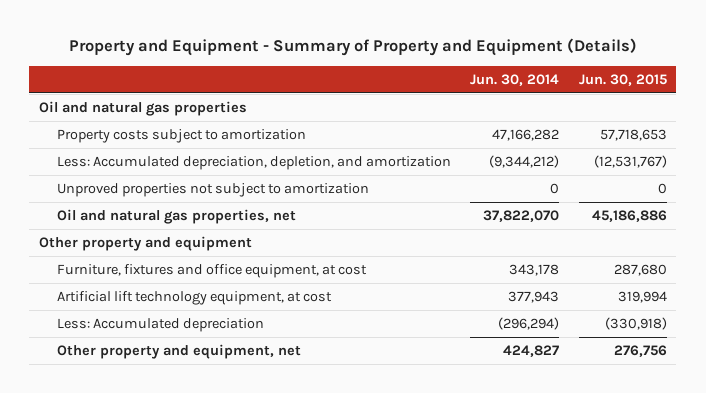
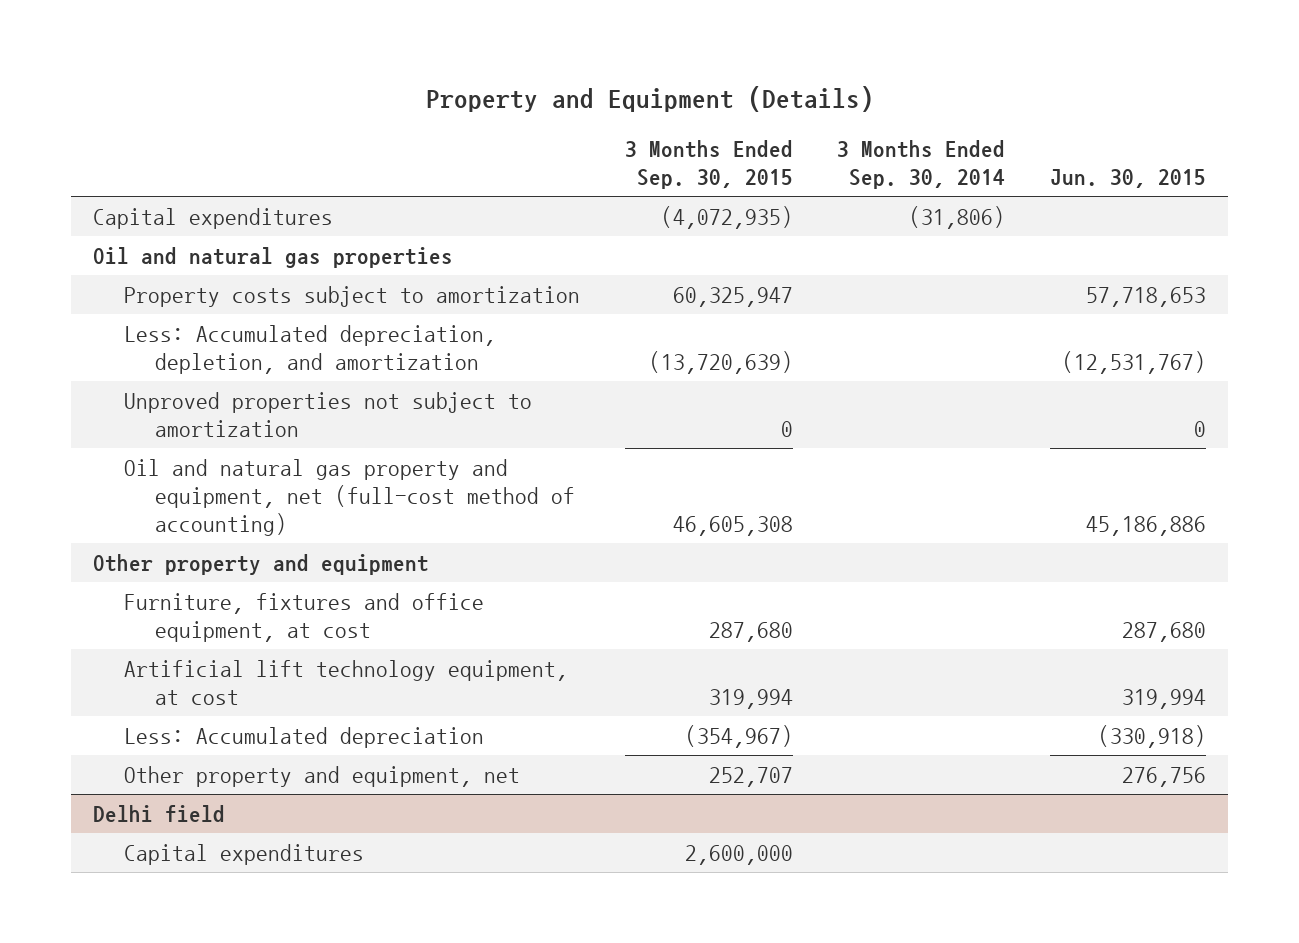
[68,38,637,57] Property and Equipment - Summary of Property and Equipment (Details) -> [425,85,874,112] Property and Equipment (Details)
[470,73,560,86] Jun. 30, 2014 -> none
none -> [624,140,793,190] 3 Months Ended Sep. 30, 2015
none -> [837,140,1006,190] 3 Months Ended Sep. 30, 2014
none -> [92,207,333,229] Capital expenditures
[57,209,297,225] Oil and natural gas properties, net -> [124,458,576,536] Oil and natural gas property and equipment, net (full-cost method of accounting)
none -> [92,804,225,822] Delhi field
none -> [124,843,365,865] Capital expenditures

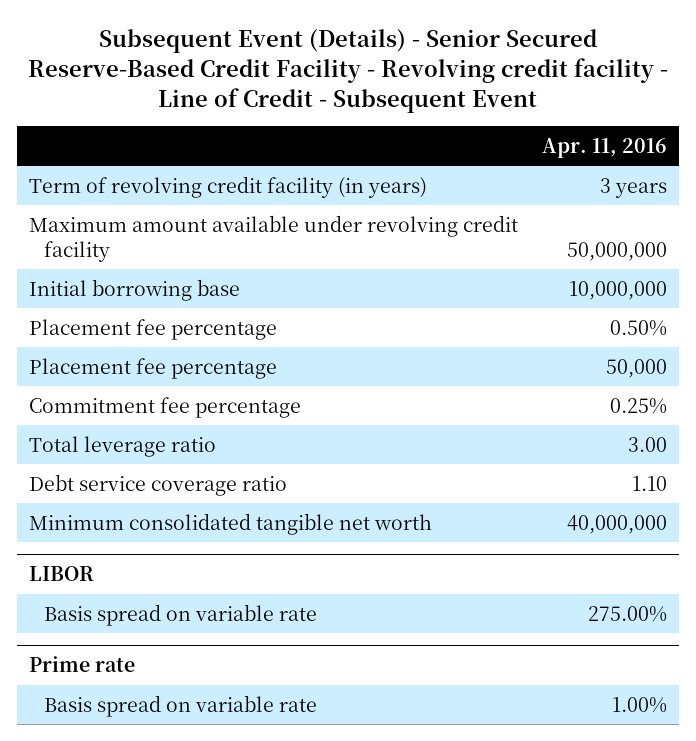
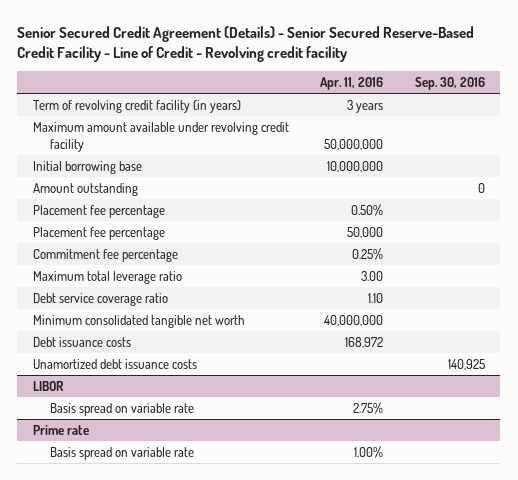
[27,28,668,113] Subsequent Event (Details) - Senior Secured Reserve-Based Credit Facility - Revolving credit facility - Line of Credit - Subsequent Event -> [17,25,475,63] Senior Secured Credit Agreement (Details) - Senior Secured Reserve-Based Credit Facility - Line of Credit - Revolving credit facility
none -> [414,77,485,91] Sep. 30, 2016
none -> [33,182,139,196] Amount outstanding
[28,435,216,457] Total leverage ratio -> [33,270,183,284] Maximum total leverage ratio
none -> [33,336,132,347] Debt issuance costs
none -> [33,358,198,369] Unamortized debt issuance costs
[587,605,667,622] 275.00% -> [353,401,384,414] 2.75%

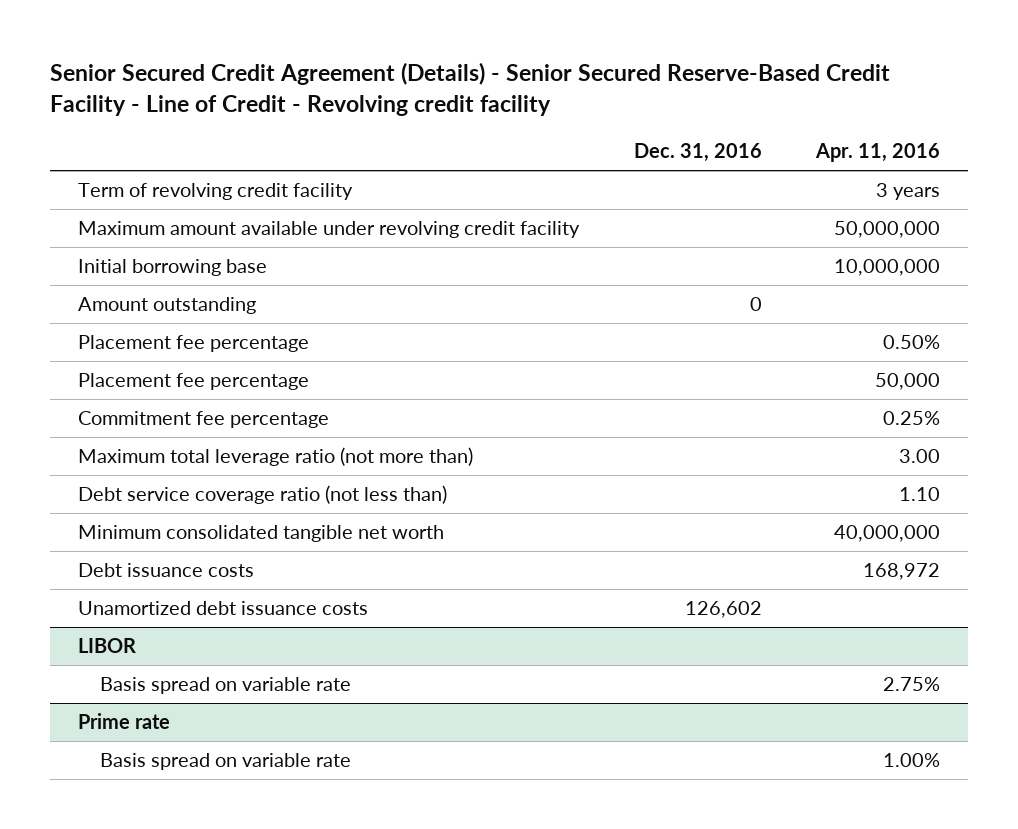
[414,77,485,91] Sep. 30, 2016 -> none
none -> [633,143,762,163] Dec. 31, 2016
[33,99,242,113] Term of revolving credit facility (in years) -> [77,183,353,201] Term of revolving credit facility
[33,270,183,284] Maximum total leverage ratio -> [77,447,473,467] Maximum total leverage ratio (not more than)
[33,292,169,306] Debt service coverage ratio -> [77,485,447,505] Debt service coverage ratio (not less than)

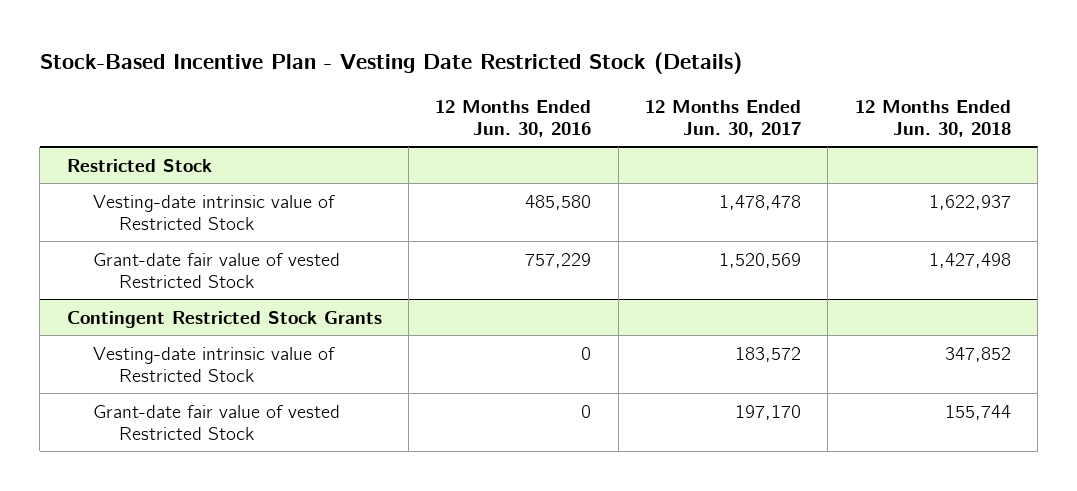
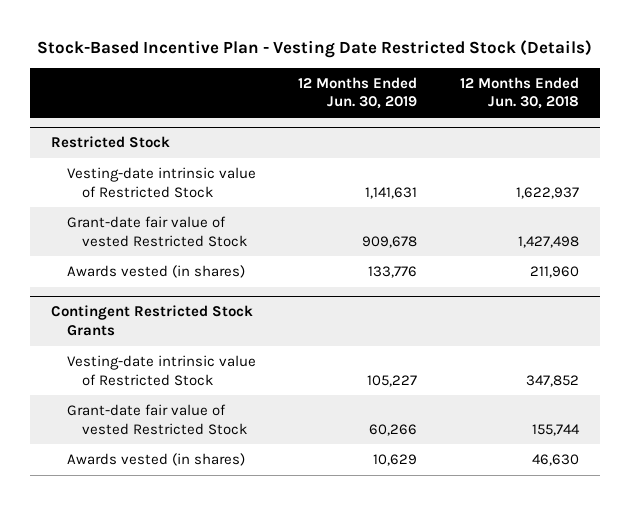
[435,99,592,137] 12 Months Ended Jun. 30, 2016 -> none
[645,99,802,137] 12 Months Ended Jun. 30, 2017 -> none
none -> [298,76,418,110] 12 Months Ended Jun. 30, 2019
none -> [66,264,245,278] Awards vested (in shares)
none -> [66,452,245,466] Awards vested (in shares)

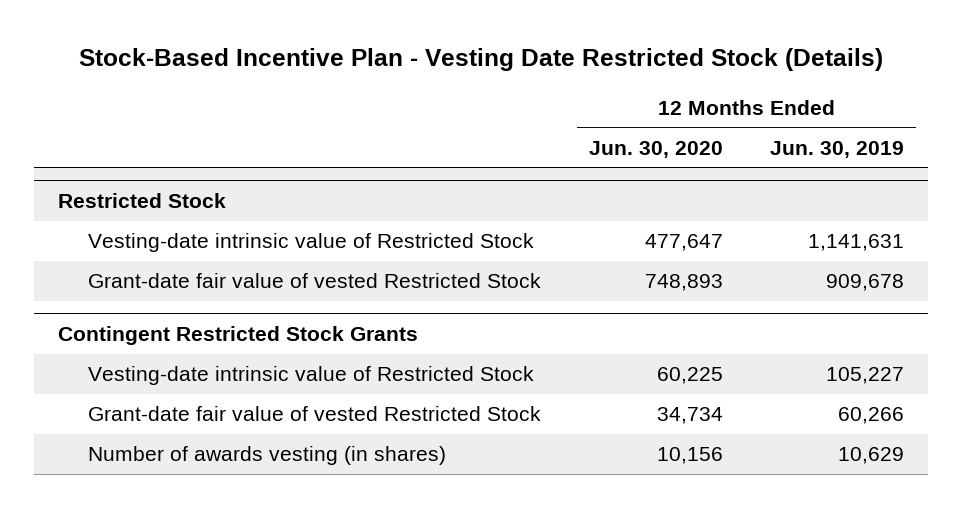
[459,76,579,110] 12 Months Ended Jun. 30, 2018 -> none
none -> [588,140,723,158] Jun. 30, 2020
[66,264,245,278] Awards vested (in shares) -> none
[66,452,245,466] Awards vested (in shares) -> [87,446,446,466] Number of awards vesting (in shares)

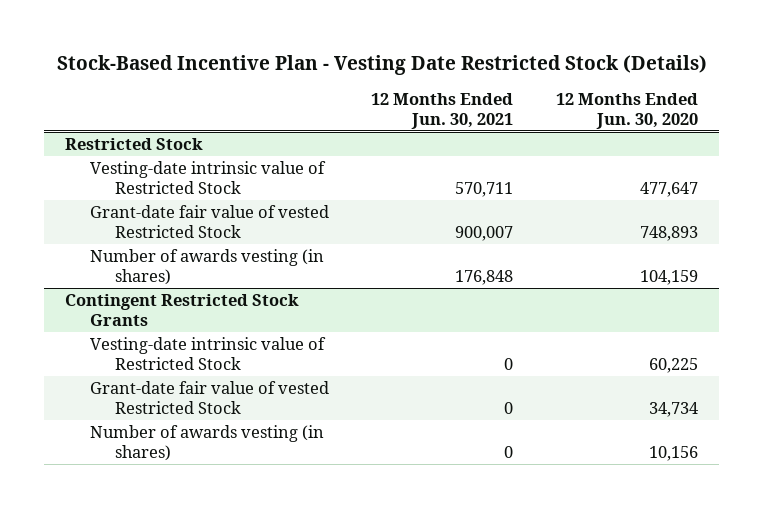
[770,140,905,158] Jun. 30, 2019 -> none
none -> [371,93,514,129] 12 Months Ended Jun. 30, 2021
none -> [90,249,325,285] Number of awards vesting (in shares)

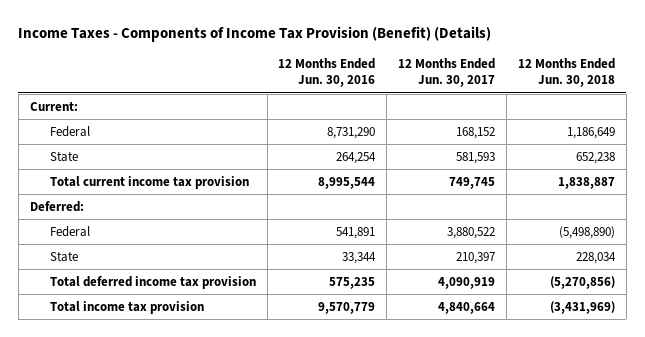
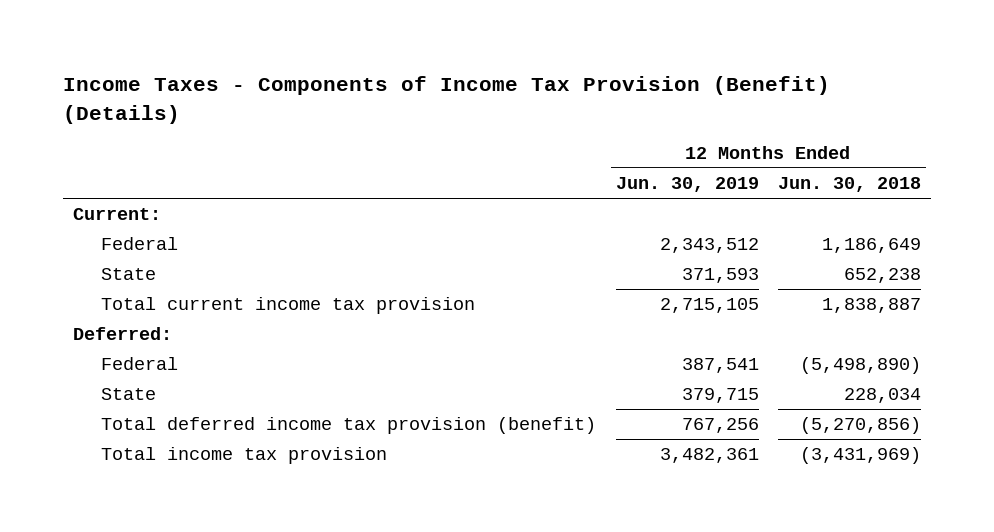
[278,58,376,88] 12 Months Ended Jun. 30, 2016 -> none
[398,58,496,88] 12 Months Ended Jun. 30, 2017 -> none
none -> [615,177,759,193] Jun. 30, 2019
[49,276,256,290] Total deferred income tax provision -> [100,417,596,435] Total deferred income tax provision (benefit)

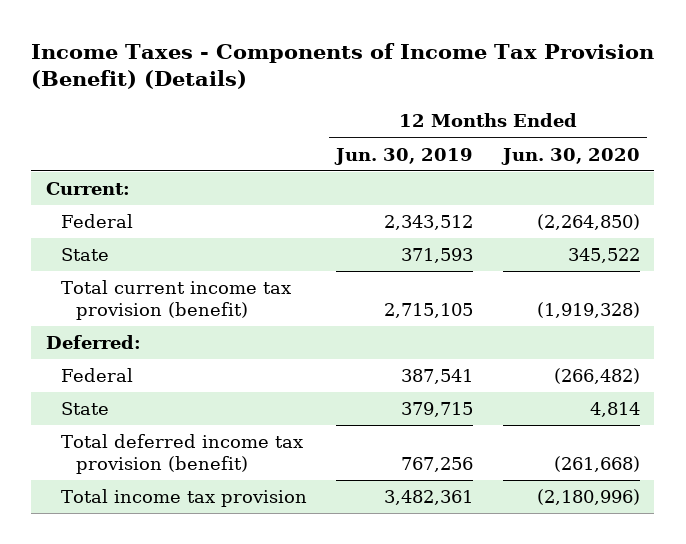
[778,177,922,193] Jun. 30, 2018 -> none
none -> [500,147,640,165] Jun. 30, 2020
[100,297,475,315] Total current income tax provision -> [60,280,291,320] Total current income tax provision (benefit)

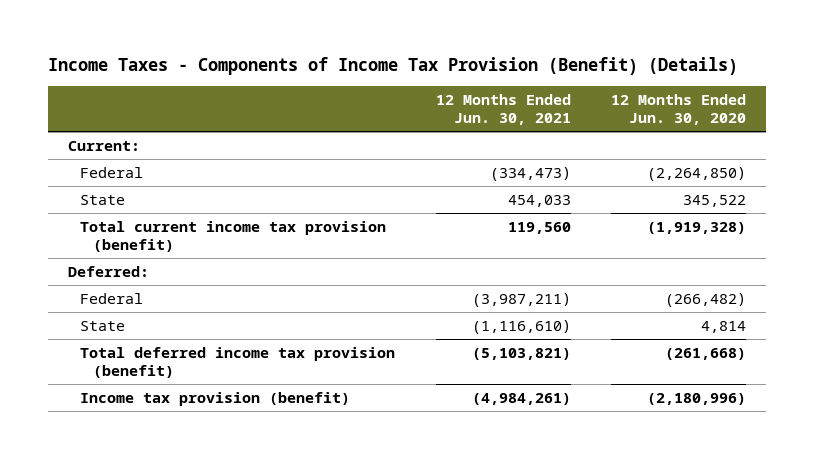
[334,147,474,165] Jun. 30, 2019 -> none
none -> [435,93,571,126] 12 Months Ended Jun. 30, 2021
[60,489,307,508] Total income tax provision -> [80,391,351,406] Income tax provision (benefit)

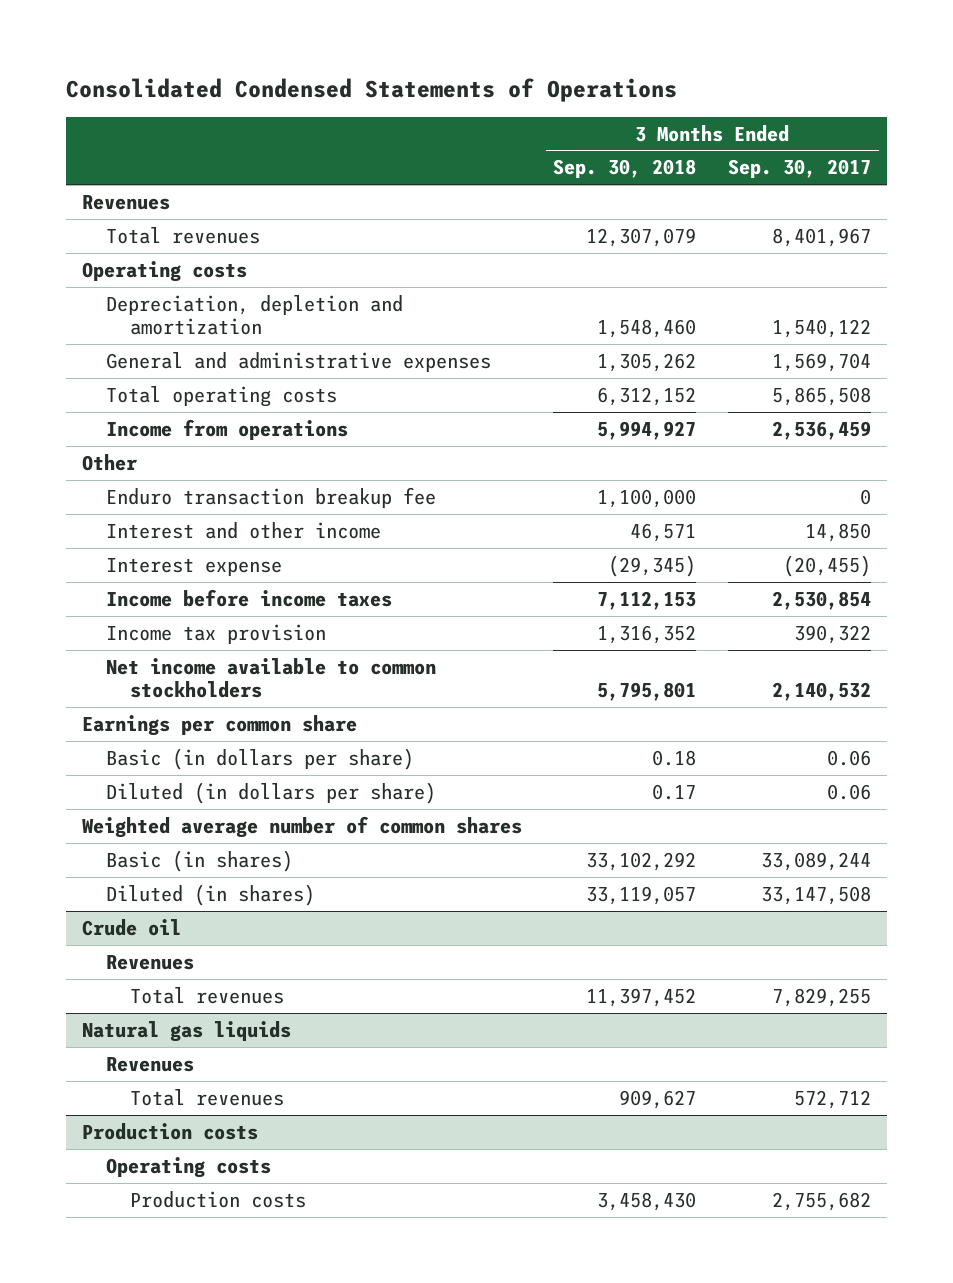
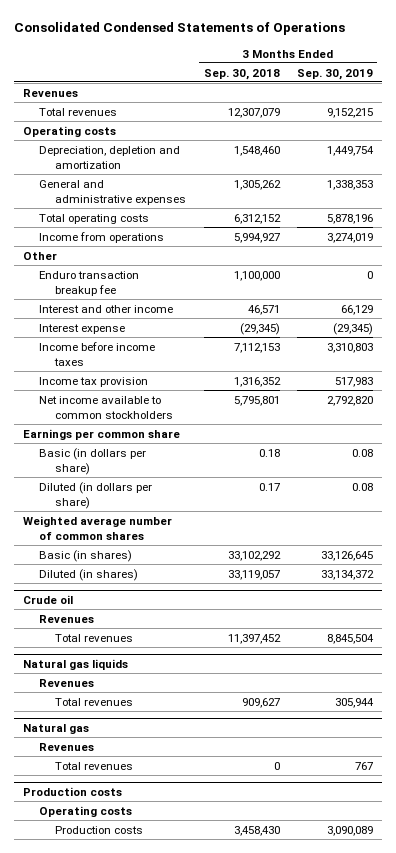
[728,159,872,179] Sep. 30, 2017 -> none
none -> [297,68,374,80] Sep. 30, 2019
none -> [22,724,89,735] Natural gas
none -> [39,742,95,751] Revenues
none -> [55,761,134,770] Total revenues

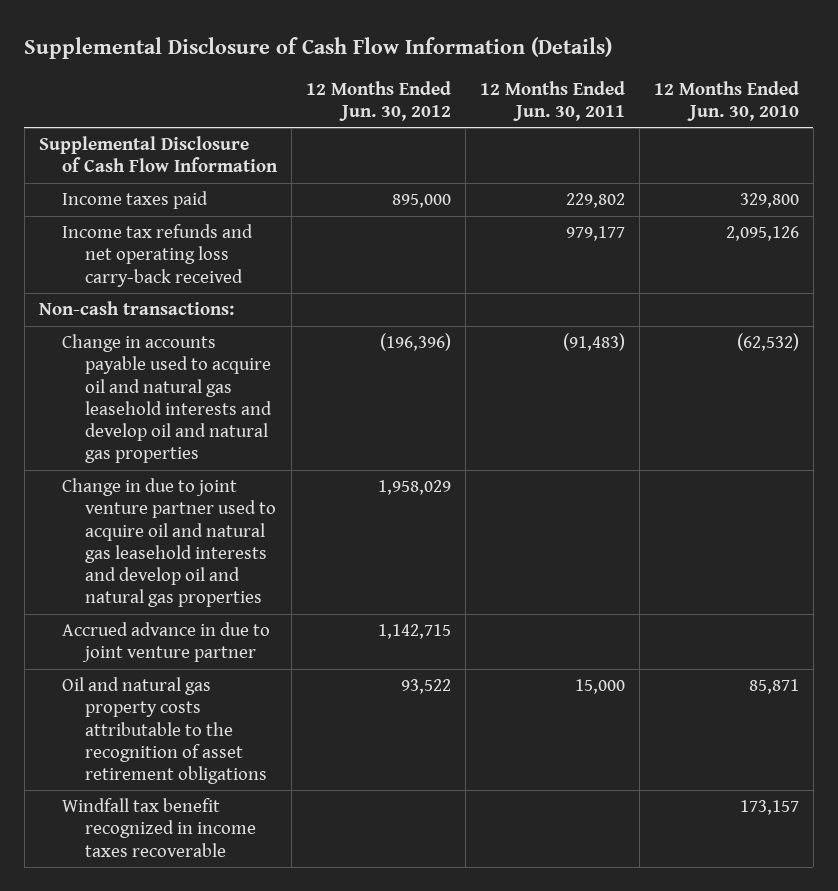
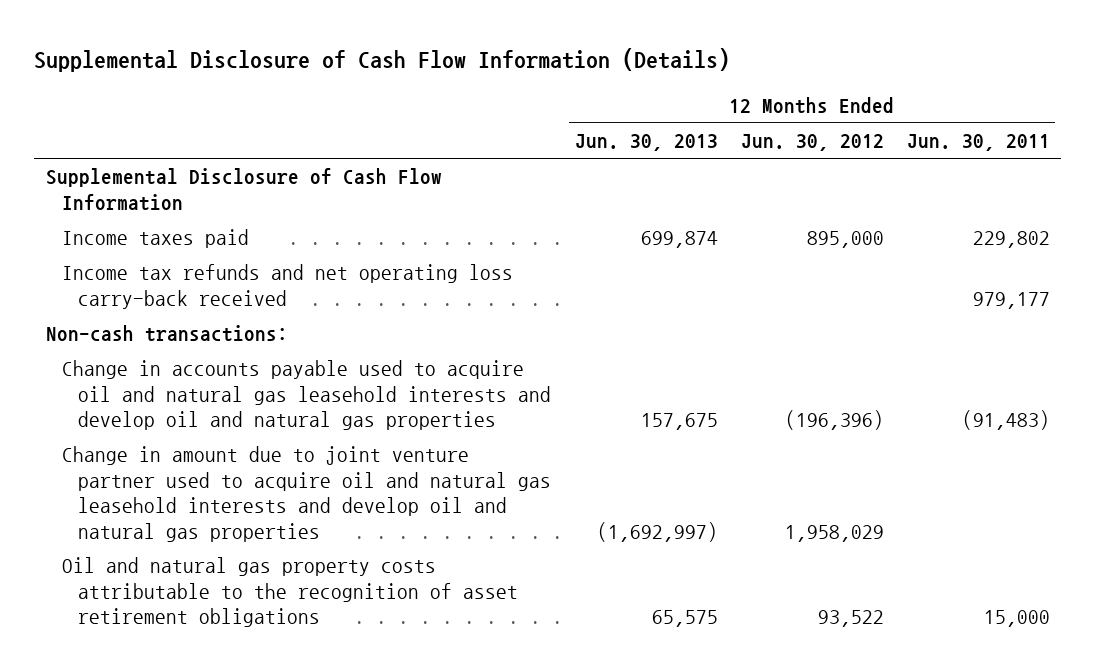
[653,80,799,122] 12 Months Ended Jun. 30, 2010 -> none
none -> [574,134,718,152] Jun. 30, 2013
[61,622,270,663] Accrued advance in due to joint venture partner -> none
[61,478,276,608] Change in due to joint venture partner used to acquire oil and natural gas leasehold interests and develop oil and natural gas properties -> [62,446,552,542] Change in amount due to joint venture partner used to acquire oil and natural gas leasehold interests and develop oil and natural gas properties
[61,798,256,857] Windfall tax benefit recognized in income taxes recoverable -> none

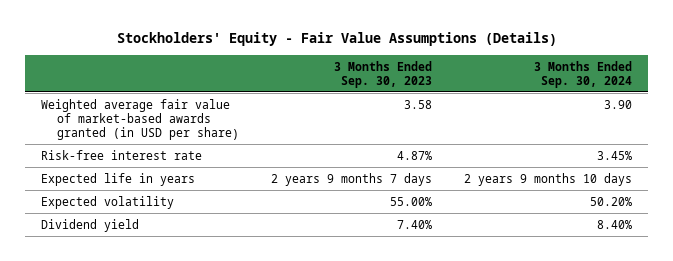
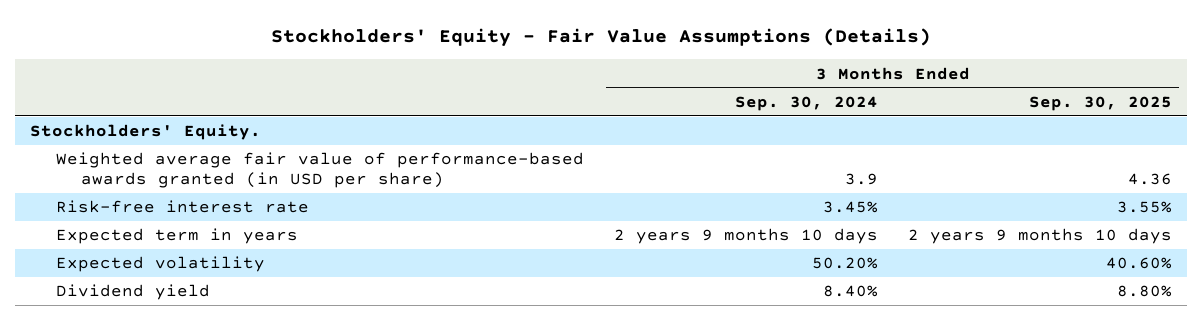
[333,60,432,88] 3 Months Ended Sep. 30, 2023 -> none
none -> [1028,95,1172,111] Sep. 30, 2025
none -> [30,124,262,141] Stockholders' Equity.
[41,98,239,140] Weighted average fair value of market-based awards granted (in USD per share) -> [55,152,584,189] Weighted average fair value of performance-based awards granted (in USD per share)
[603,99,632,109] 3.90 -> [844,173,878,186] 3.9
[41,172,196,186] Expected life in years -> [55,228,298,245] Expected term in years

